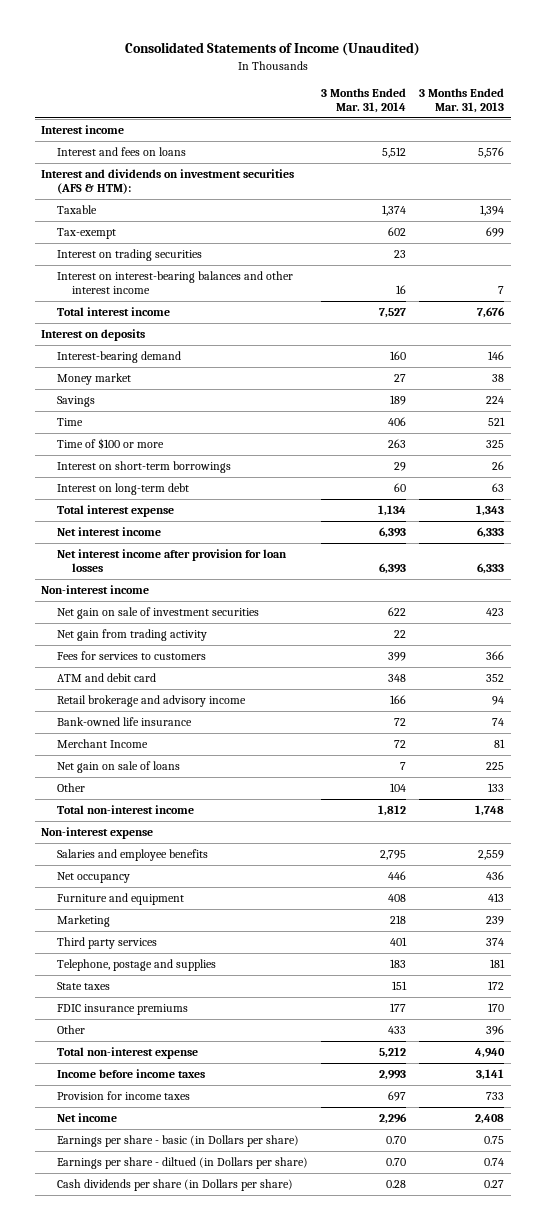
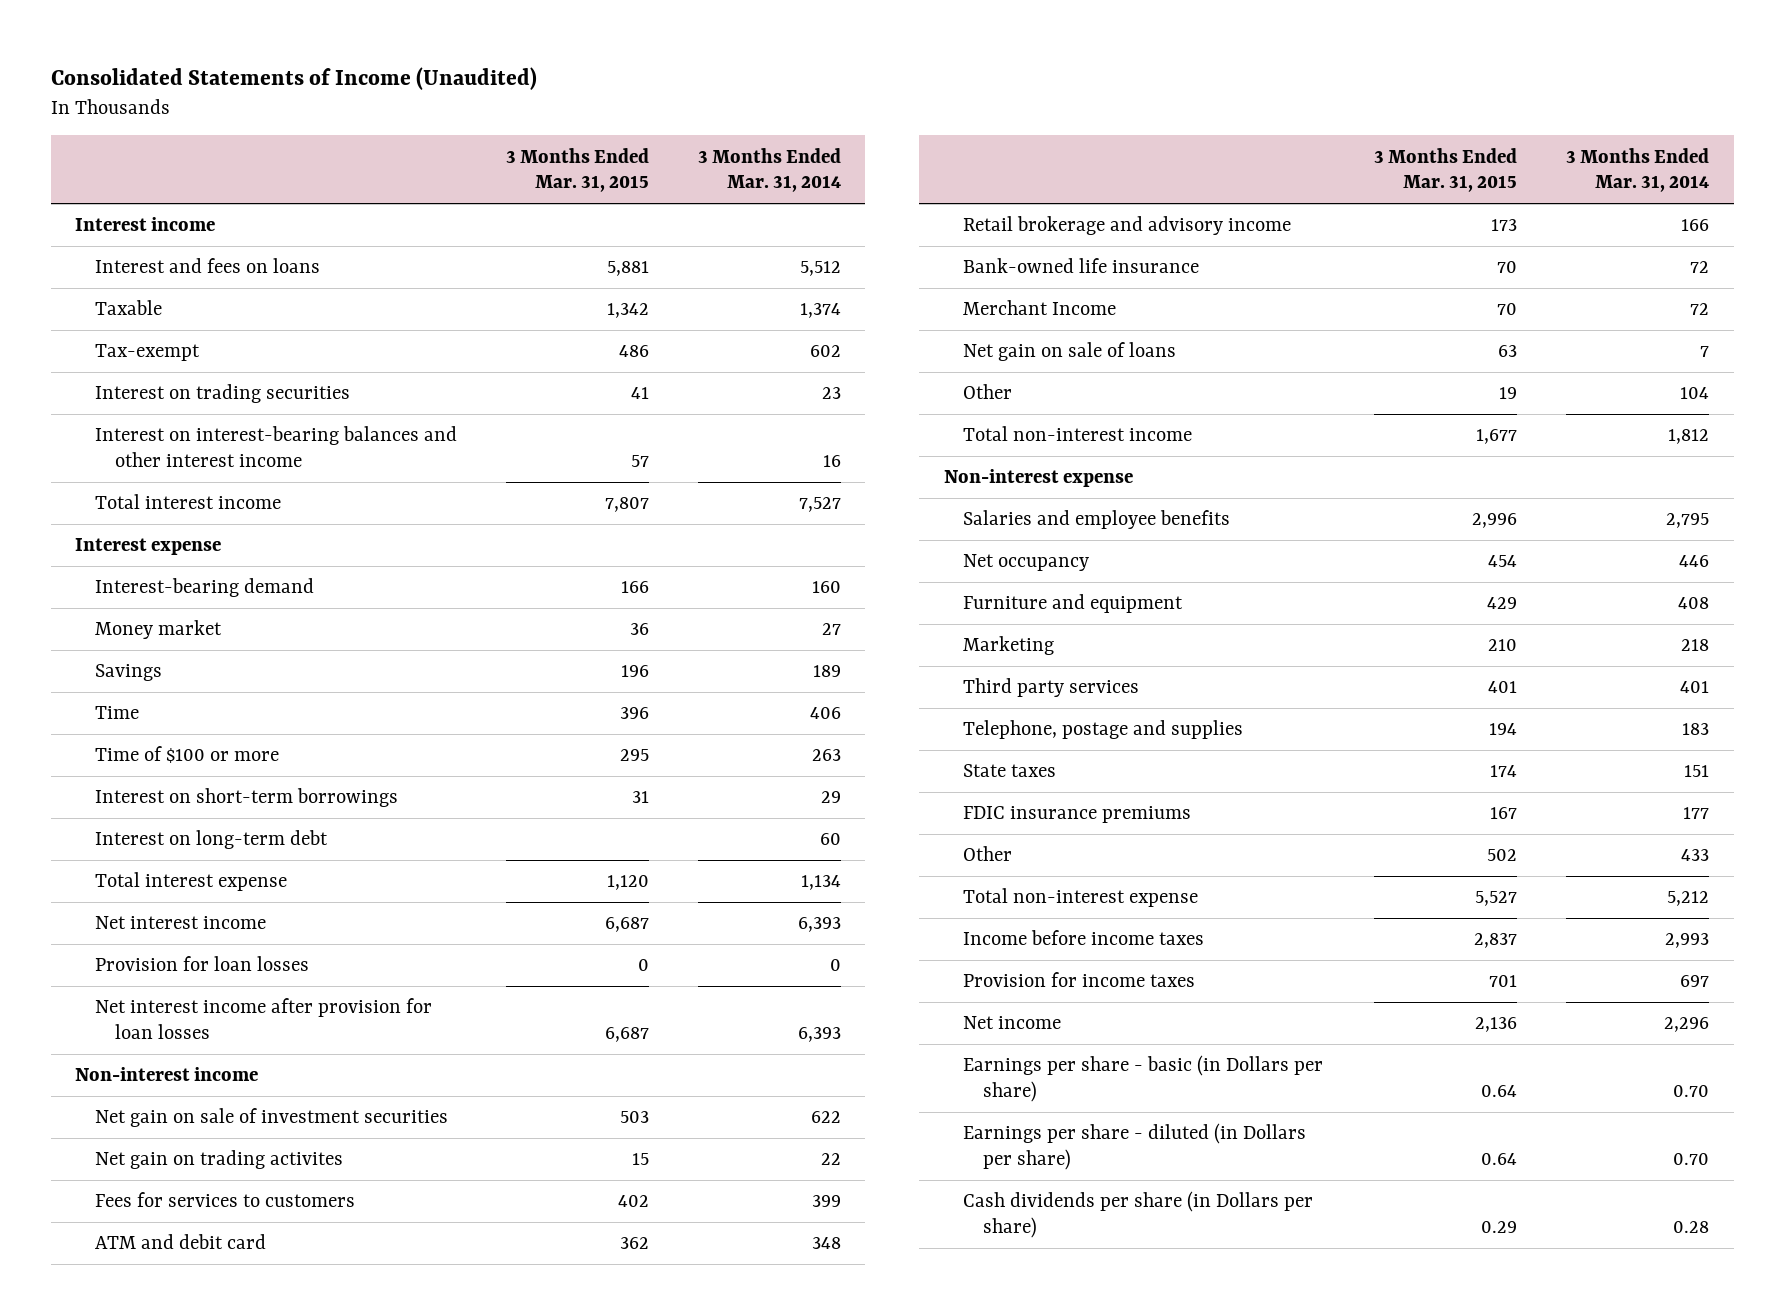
[419,87,505,113] 3 Months Ended Mar. 31, 2013 -> none
none -> [505,147,649,193] 3 Months Ended Mar. 31, 2015
[41,169,295,195] Interest and dividends on investment securities (AFS & HTM): -> none
[41,329,146,342] Interest on deposits -> none
none -> [75,538,222,556] Interest expense
none -> [94,956,309,972] Provision for loan losses
[56,629,207,642] Net gain from trading activity -> none
none -> [94,1150,343,1170] Net gain on trading activites
[56,1157,308,1170] Earnings per share - diltued (in Dollars per share) -> [963,1123,1307,1170] Earnings per share - diluted (in Dollars per share)

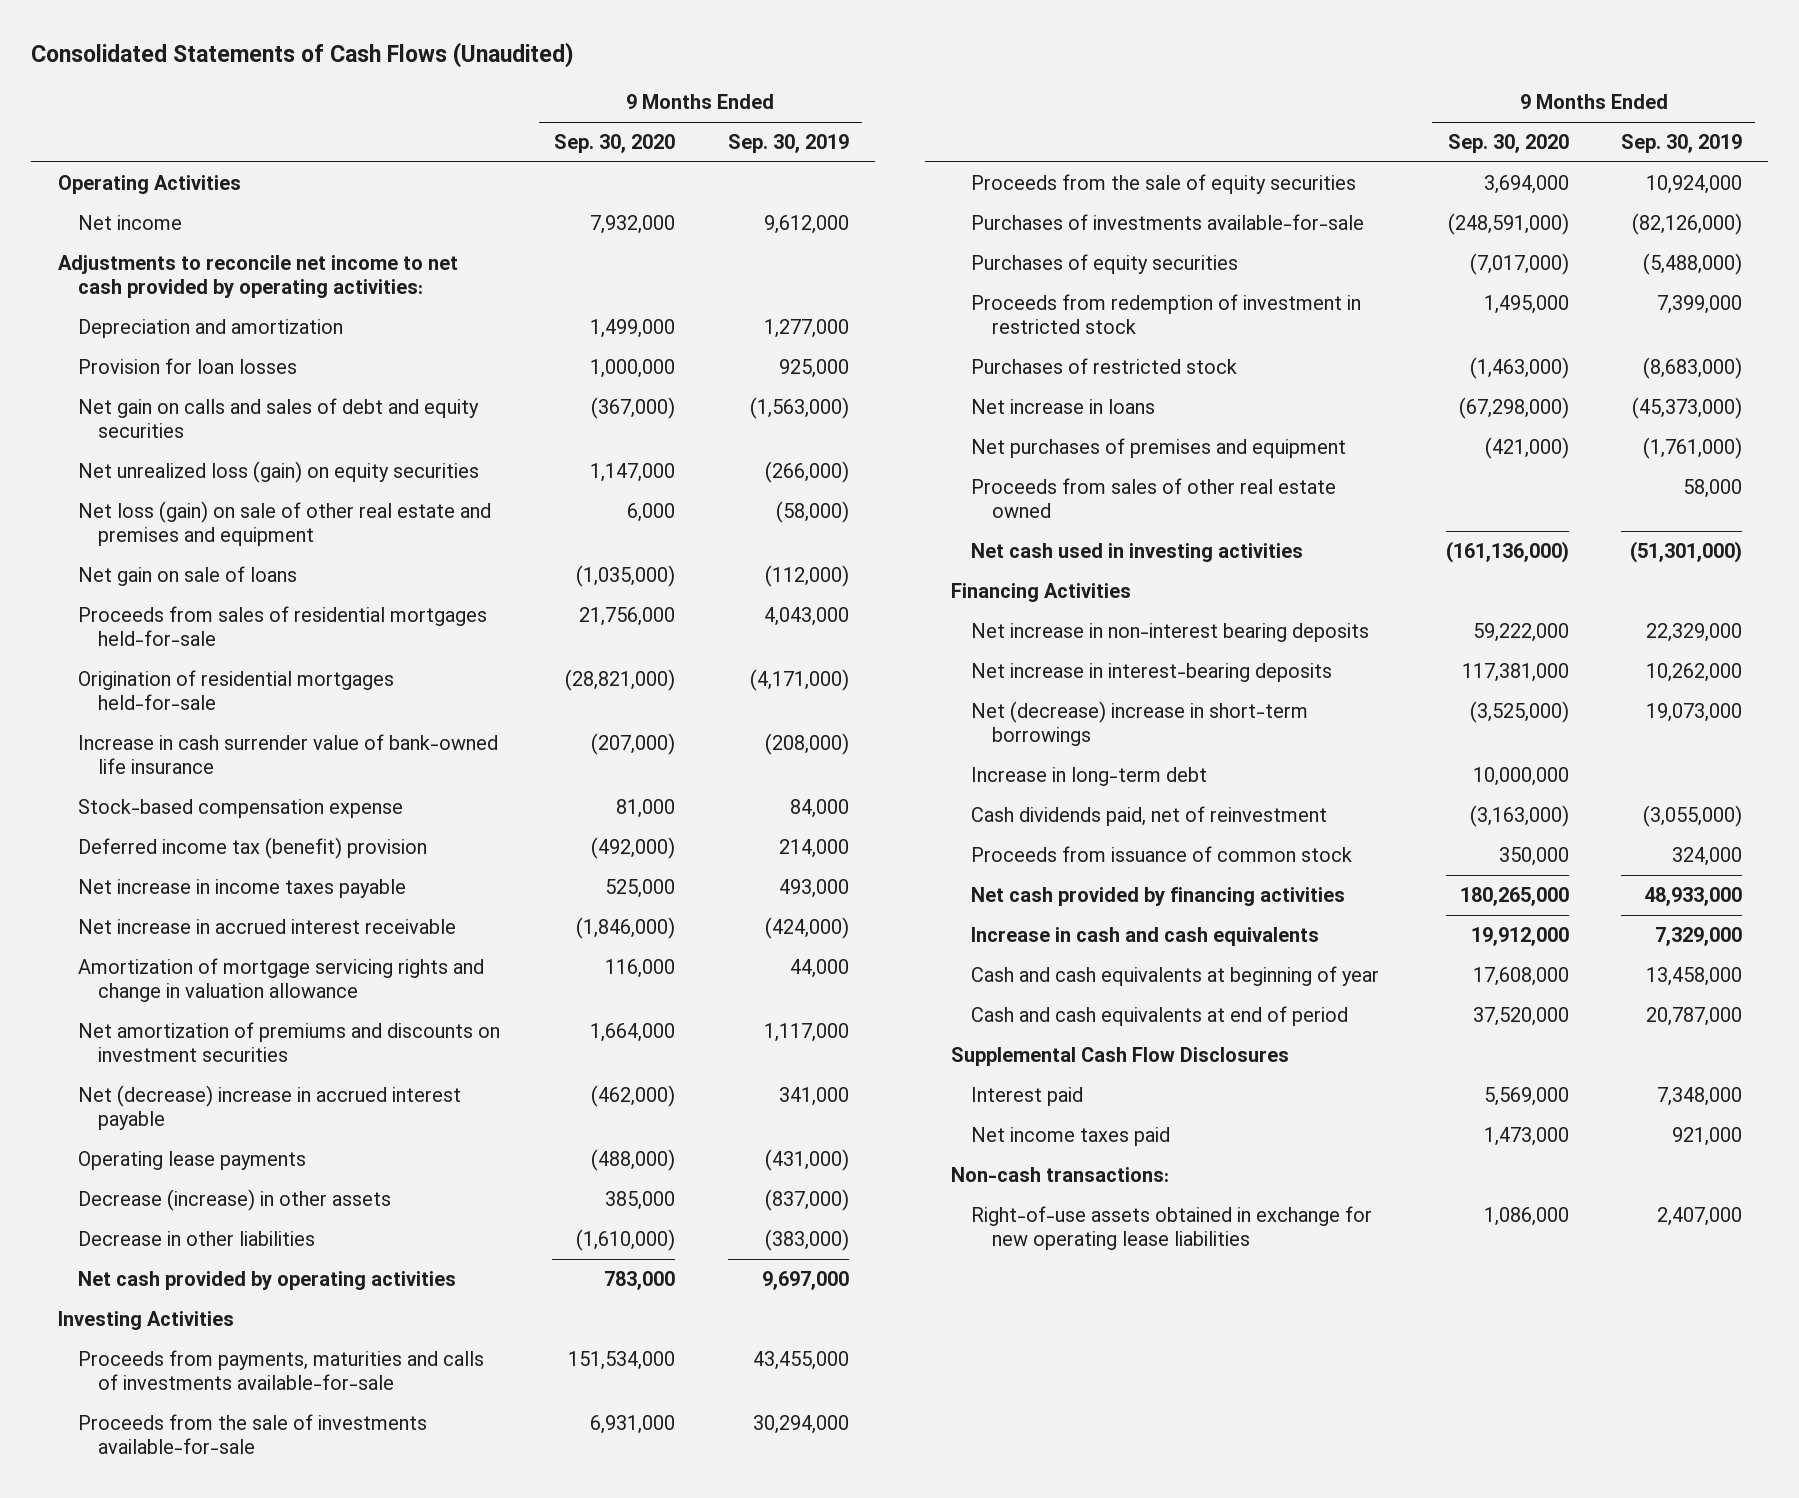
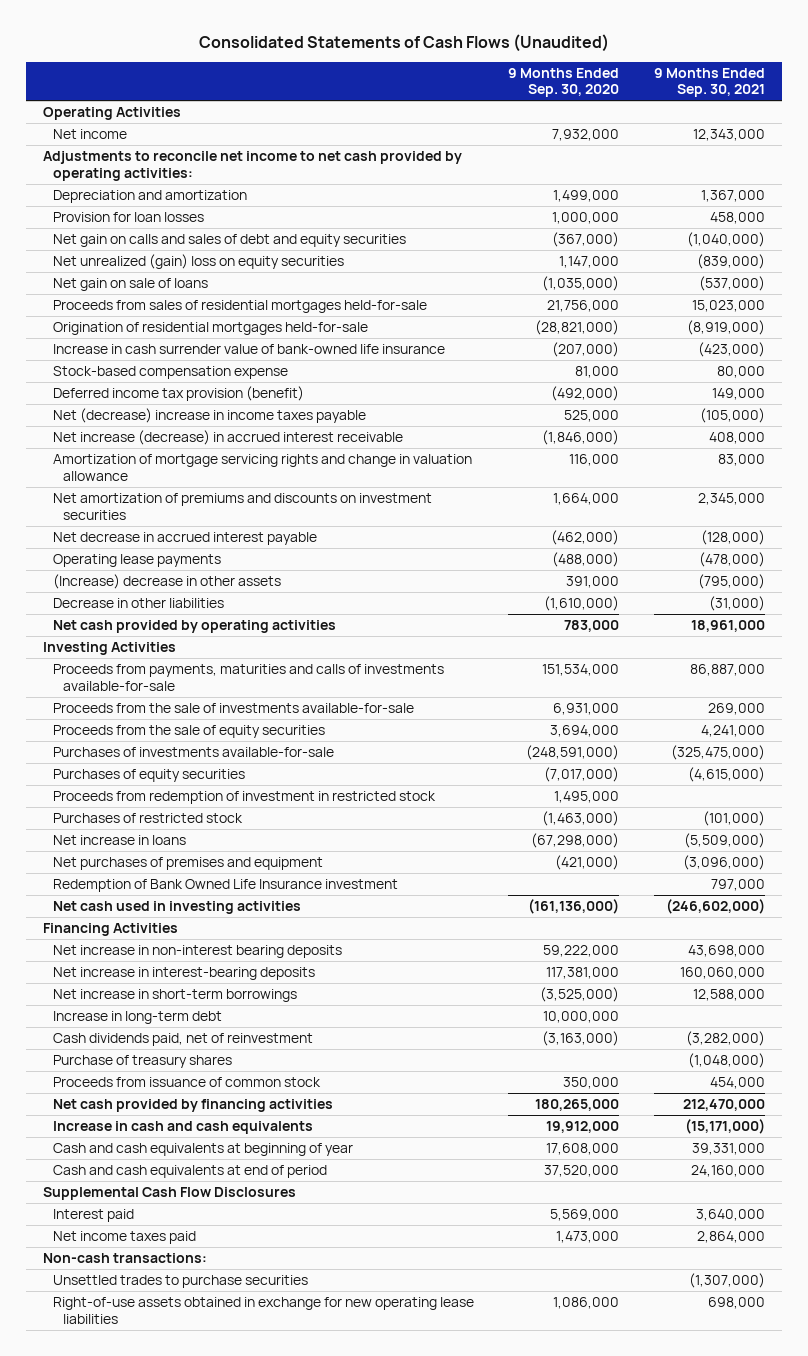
[727,134,849,154] Sep. 30, 2019 -> none
none -> [653,67,765,98] 9 Months Ended Sep. 30, 2021
[77,500,491,547] Net loss (gain) on sale of other real estate and premises and equipment -> none
[77,460,479,483] Net unrealized loss (gain) on equity securities -> [53,254,345,270] Net unrealized (gain) loss on equity securities
[77,836,427,859] Deferred income tax (benefit) provision -> [53,386,305,402] Deferred income tax provision (benefit)
[77,878,406,898] Net increase in income taxes payable -> [53,408,367,424] Net (decrease) increase in income taxes payable
[77,918,456,934] Net increase in accrued interest receivable -> [53,430,404,446] Net increase (decrease) in accrued interest receivable
[77,1084,461,1131] Net (decrease) increase in accrued interest payable -> [53,532,318,546] Net decrease in accrued interest payable
[77,1188,391,1211] Decrease (increase) in other assets -> [53,574,282,590] (Increase) decrease in other assets
[605,1190,676,1210] 385,000 -> [566,576,620,589] 391,000
[971,477,1337,519] Proceeds from sales of other real estate owned -> none
none -> [53,879,399,893] Redemption of Bank Owned Life Insurance investment
[971,700,1309,747] Net (decrease) increase in short-term borrowings -> [53,989,298,1003] Net increase in short-term borrowings
none -> [53,1055,233,1069] Purchase of treasury shares
none -> [53,1275,309,1289] Unsettled trades to purchase securities

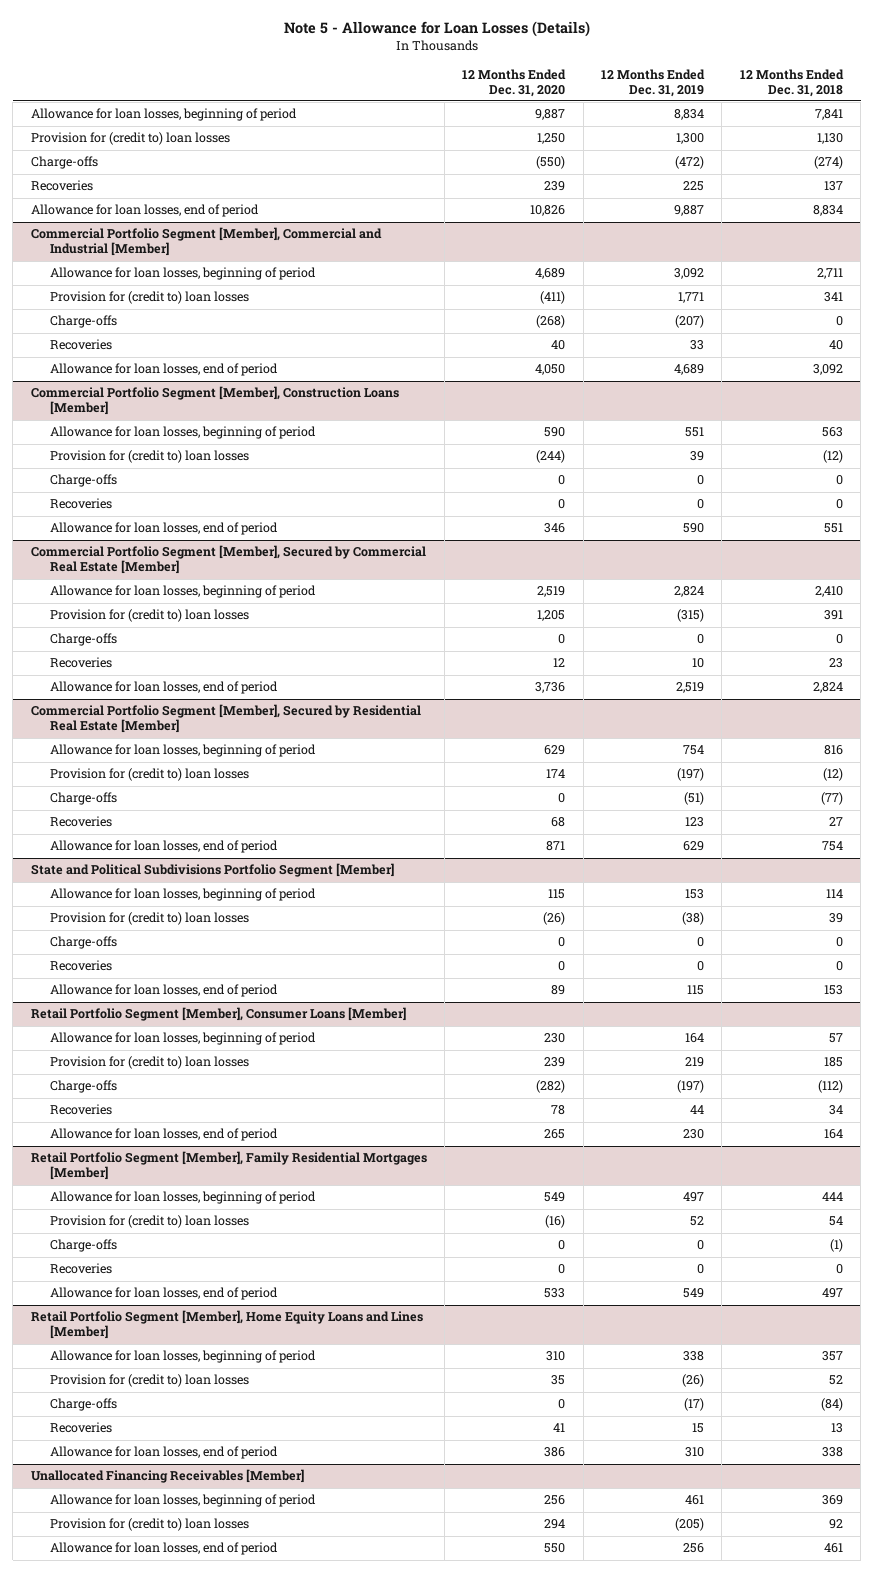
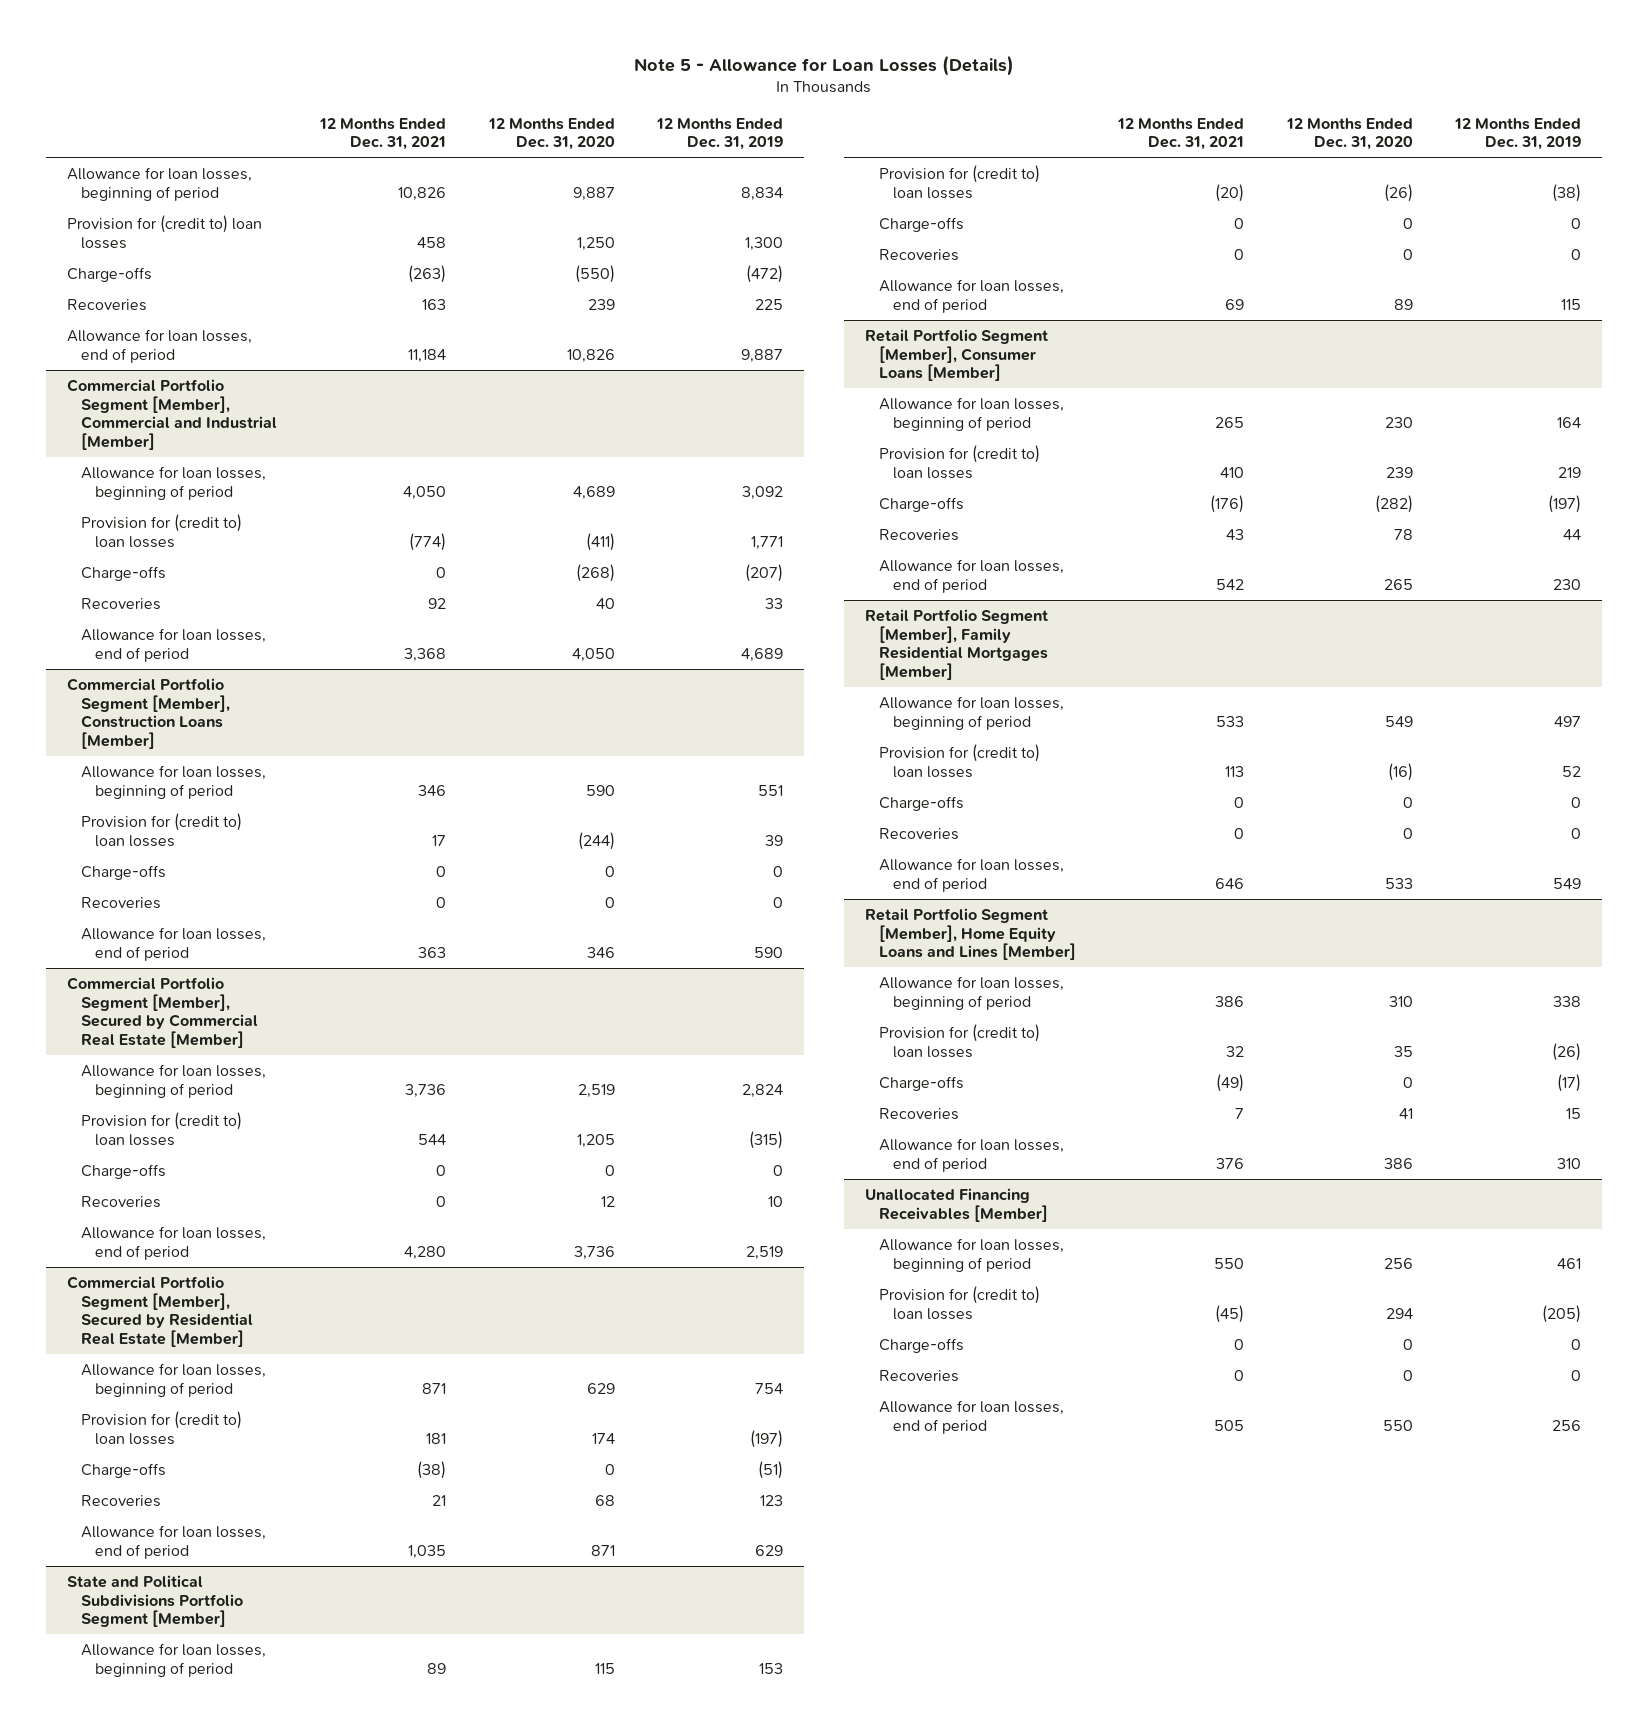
[739,68,844,97] 12 Months Ended Dec. 31, 2018 -> none
none -> [319,117,447,151] 12 Months Ended Dec. 31, 2021
none -> [878,1337,964,1353] Charge-offs
none -> [878,1369,959,1382] Recoveries

